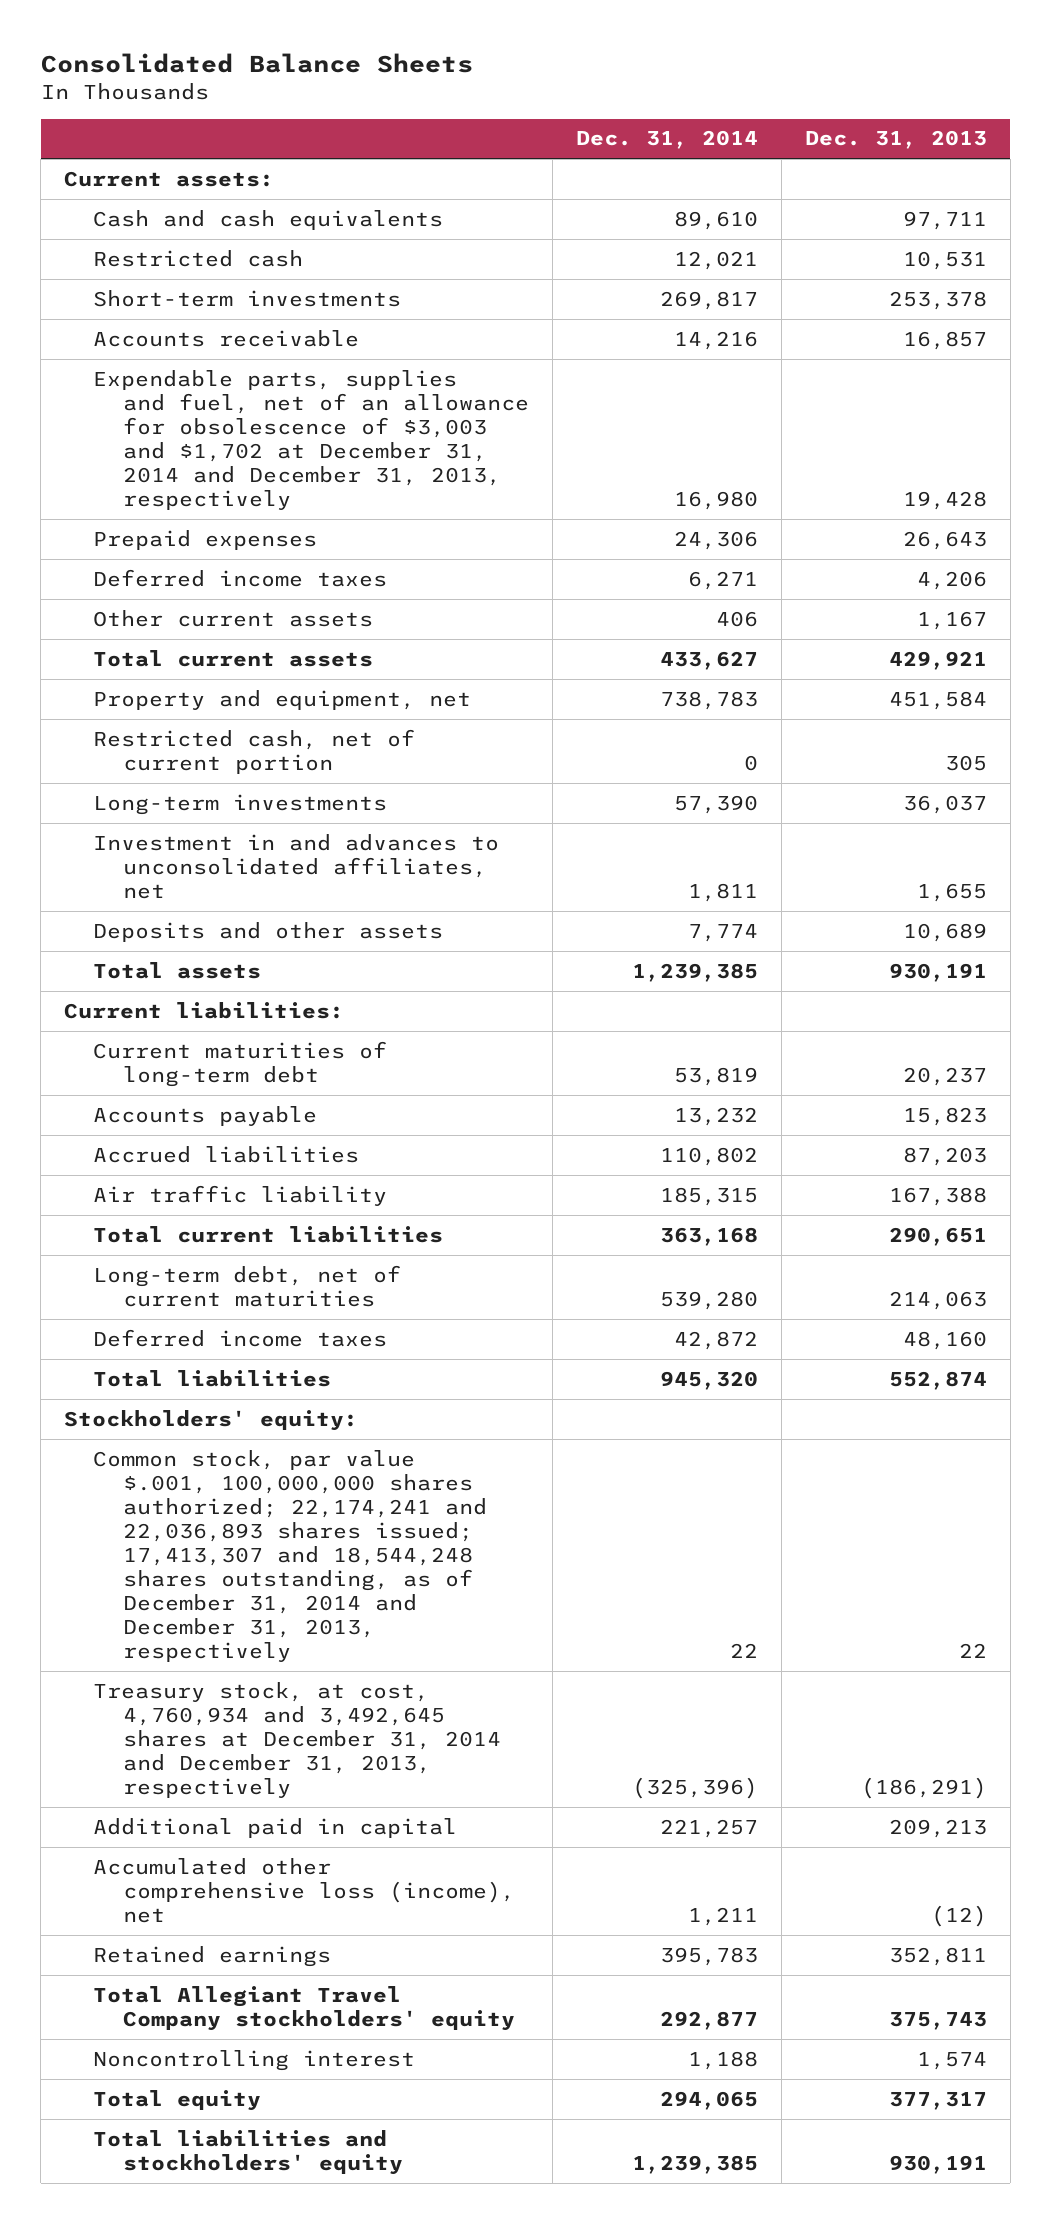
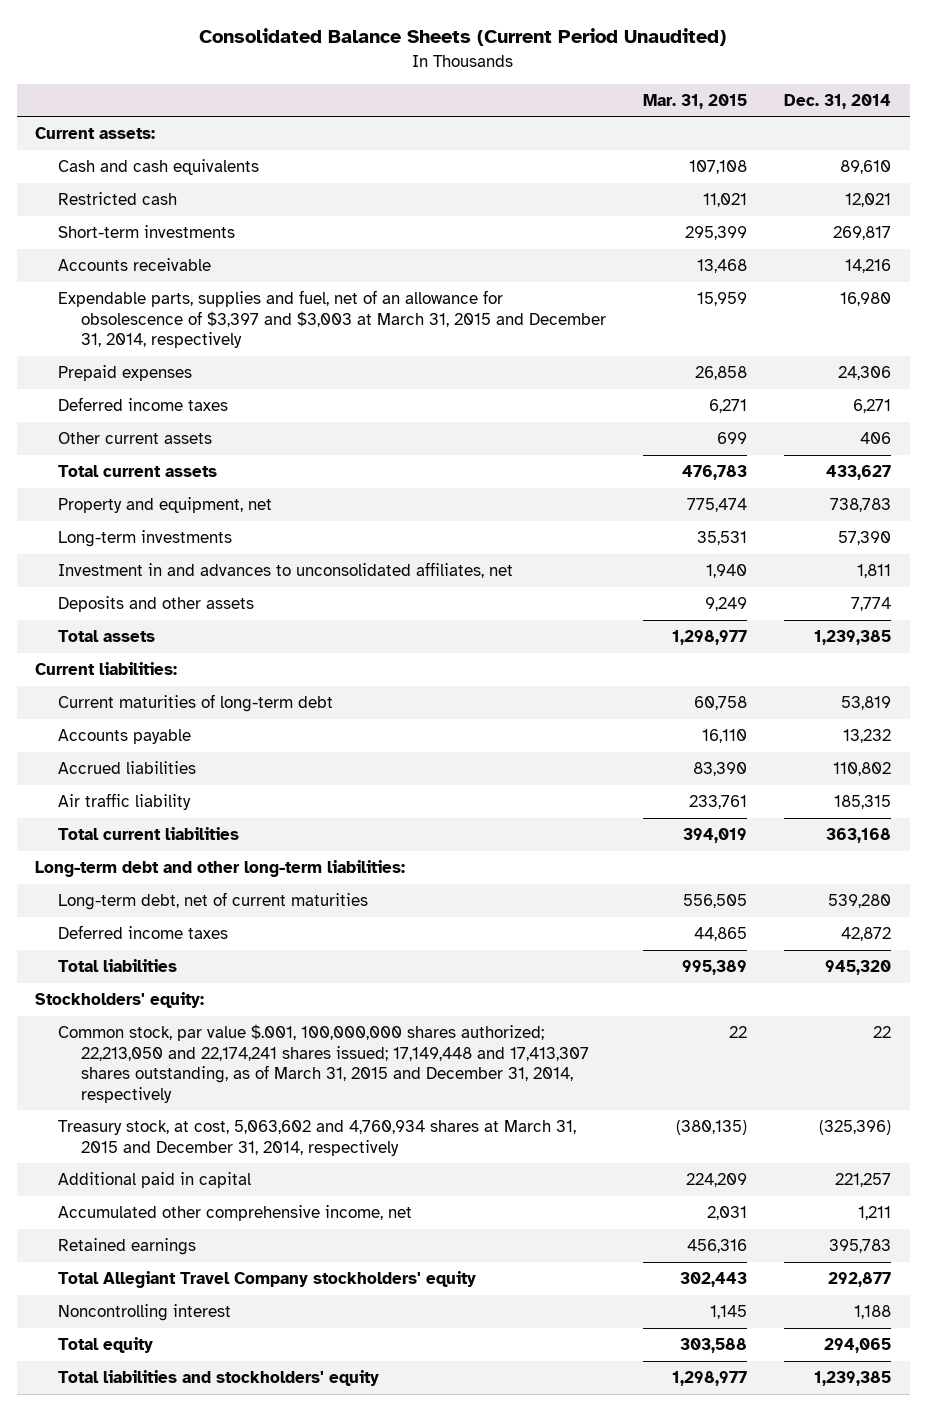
[40,52,473,73] Consolidated Balance Sheets -> [199,28,727,47] Consolidated Balance Sheets (Current Period Unaudited)
[804,130,987,150] Dec. 31, 2013 -> none
none -> [643,93,748,109] Mar. 31, 2015
[93,369,529,511] Expendable parts, supplies and fuel, net of an allowance for obsolescence of $3,003 and $1,702 at December 31, 2014 and December 31, 2013, respectively -> [58,290,607,349] Expendable parts, supplies and fuel, net of an allowance for obsolescence of $3,397 and $3,003 at March 31, 2015 and December 31, 2014, respectively
[93,728,416,774] Restricted cash, net of current portion -> none
none -> [35,860,406,878] Long-term debt and other long-term liabilities:
[93,1449,487,1663] Common stock, par value $.001, 100,000,000 shares authorized; 22,174,241 and 22,036,893 shares issued; 17,413,307 and 18,544,248 shares outstanding, as of December 31, 2014 and December 31, 2013, respectively -> [58,1024,590,1103] Common stock, par value $.001, 100,000,000 shares authorized; 22,213,050 and 22,174,241 shares issued; 17,149,448 and 17,413,307 shares outstanding, as of March 31, 2015 and December 31, 2014, respectively
[93,1681,501,1798] Treasury stock, at cost, 4,760,934 and 3,492,645 shares at December 31, 2014 and December 31, 2013, respectively -> [58,1120,577,1156] Treasury stock, at cost, 5,063,602 and 4,760,934 shares at March 31, 2015 and December 31, 2014, respectively
[93,1857,515,1923] Accumulated other comprehensive loss (income), net -> [58,1205,413,1222] Accumulated other comprehensive income, net

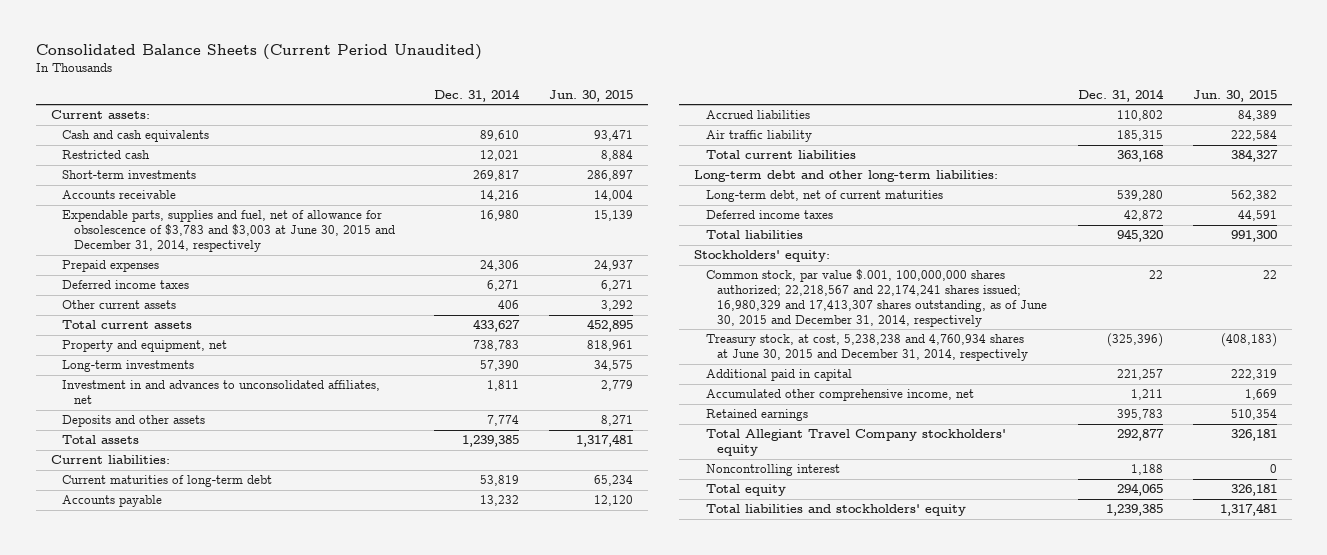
[643,93,748,109] Mar. 31, 2015 -> none
none -> [548,89,633,102] Jun. 30, 2015
[58,290,607,349] Expendable parts, supplies and fuel, net of an allowance for obsolescence of $3,397 and $3,003 at March 31, 2015 and December 31, 2014, respectively -> [62,210,395,252] Expendable parts, supplies and fuel, net of allowance for obsolescence of $3,783 and $3,003 at June 30, 2015 and December 31, 2014, respectively
[58,1024,590,1103] Common stock, par value $.001, 100,000,000 shares authorized; 22,213,050 and 22,174,241 shares issued; 17,149,448 and 17,413,307 shares outstanding, as of March 31, 2015 and December 31, 2014, respectively -> [705,269,1048,327] Common stock, par value $.001, 100,000,000 shares authorized; 22,218,567 and 22,174,241 shares issued; 16,980,329 and 17,413,307 shares outstanding, as of June 30, 2015 and December 31, 2014, respectively
[58,1120,577,1156] Treasury stock, at cost, 5,063,602 and 4,760,934 shares at March 31, 2015 and December 31, 2014, respectively -> [705,334,1029,362] Treasury stock, at cost, 5,238,238 and 4,760,934 shares at June 30, 2015 and December 31, 2014, respectively

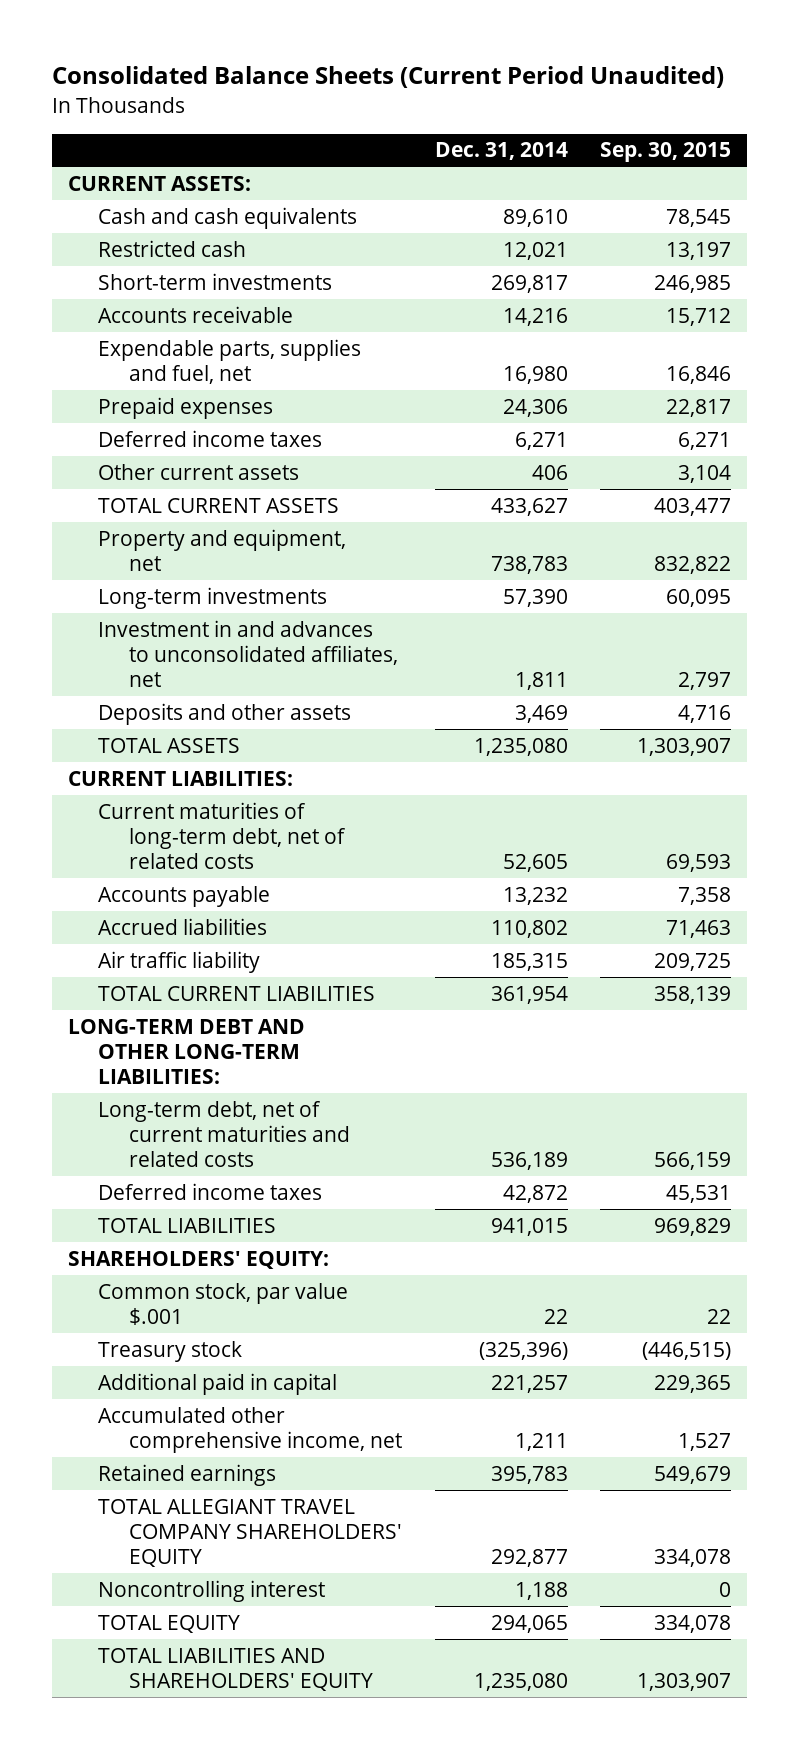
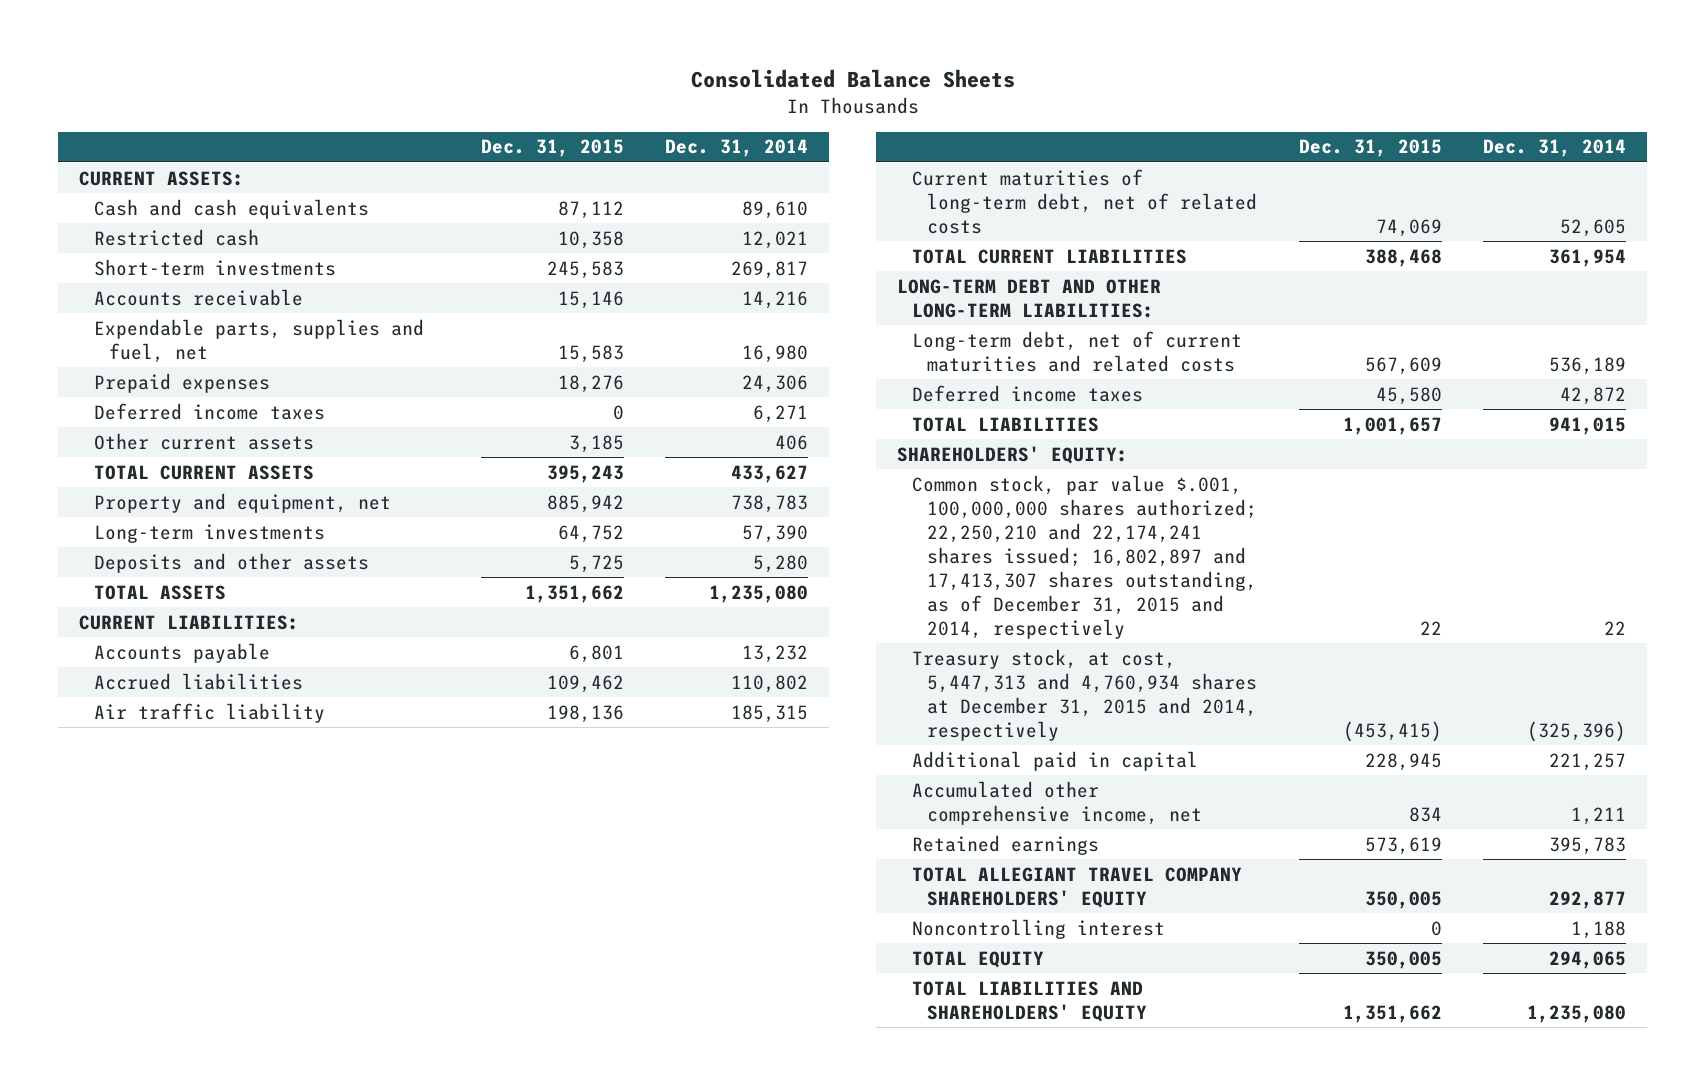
[51,66,724,89] Consolidated Balance Sheets (Current Period Unaudited) -> [690,69,1015,89] Consolidated Balance Sheets
[599,142,731,163] Sep. 30, 2015 -> none
none -> [480,139,624,158] Dec. 31, 2015
[98,619,399,688] Investment in and advances to unconsolidated affiliates, net -> none
[514,704,568,723] 3,469 -> [753,554,809,573] 5,280
[98,801,347,870] Current maturities of long-term debt, net of related costs -> [912,168,1258,234] Current maturities of long-term debt, net of related costs
[98,1282,349,1326] Common stock, par value $.001 -> [912,474,1258,639] Common stock, par value $.001, 100,000,000 shares authorized; 22,250,210 and 22,174,241 shares issued; 16,802,897 and 17,413,307 shares outstanding, as of December 31, 2015 and 2014, respectively
[98,1340,243,1362] Treasury stock -> [912,648,1258,741] Treasury stock, at cost, 5,447,313 and 4,760,934 shares at December 31, 2015 and 2014, respectively

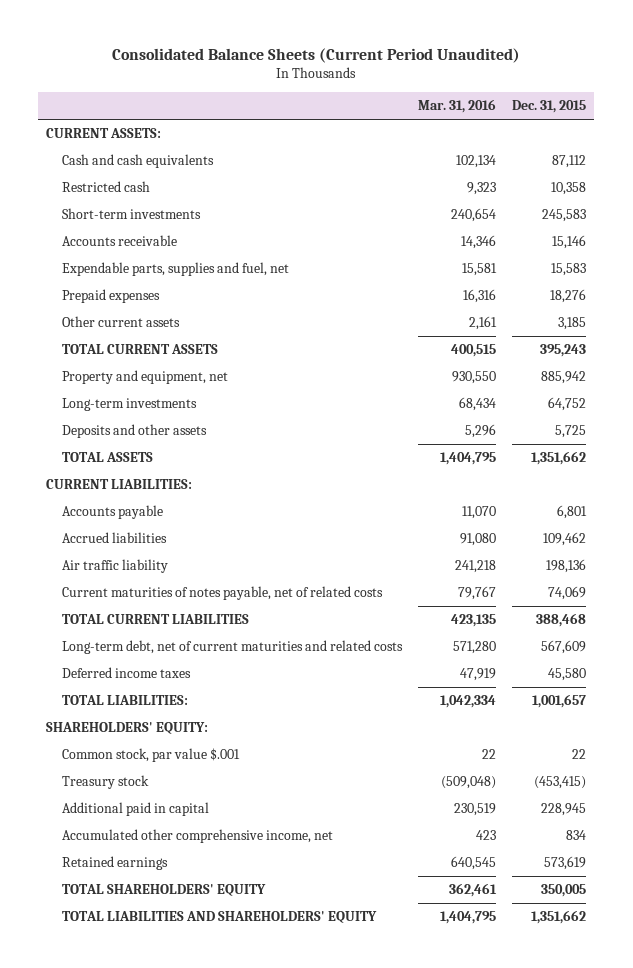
[690,69,1015,89] Consolidated Balance Sheets -> [112,47,521,63] Consolidated Balance Sheets (Current Period Unaudited)
[665,139,809,158] Dec. 31, 2014 -> none
none -> [418,99,497,114] Mar. 31, 2016
[93,402,325,420] Deferred income taxes -> none
[912,168,1258,234] Current maturities of long-term debt, net of related costs -> [62,586,384,601] Current maturities of notes payable, net of related costs
[896,278,1161,318] LONG-TERM DEBT AND OTHER LONG-TERM LIABILITIES: -> none
[912,416,1100,432] TOTAL LIABILITIES -> [62,695,189,706] TOTAL LIABILITIES:
[912,474,1258,639] Common stock, par value $.001, 100,000,000 shares authorized; 22,250,210 and 22,174,241 shares issued; 16,802,897 and 17,413,307 shares outstanding, as of December 31, 2015 and 2014, respectively -> [62,748,241,763] Common stock, par value $.001
[912,648,1258,741] Treasury stock, at cost, 5,447,313 and 4,760,934 shares at December 31, 2015 and 2014, respectively -> [62,775,150,790] Treasury stock
[912,918,1166,939] Noncontrolling interest -> none
[912,950,1045,968] TOTAL EQUITY -> none
[912,866,1243,908] TOTAL ALLEGIANT TRAVEL COMPANY SHAREHOLDERS' EQUITY -> [62,884,267,897] TOTAL SHAREHOLDERS' EQUITY

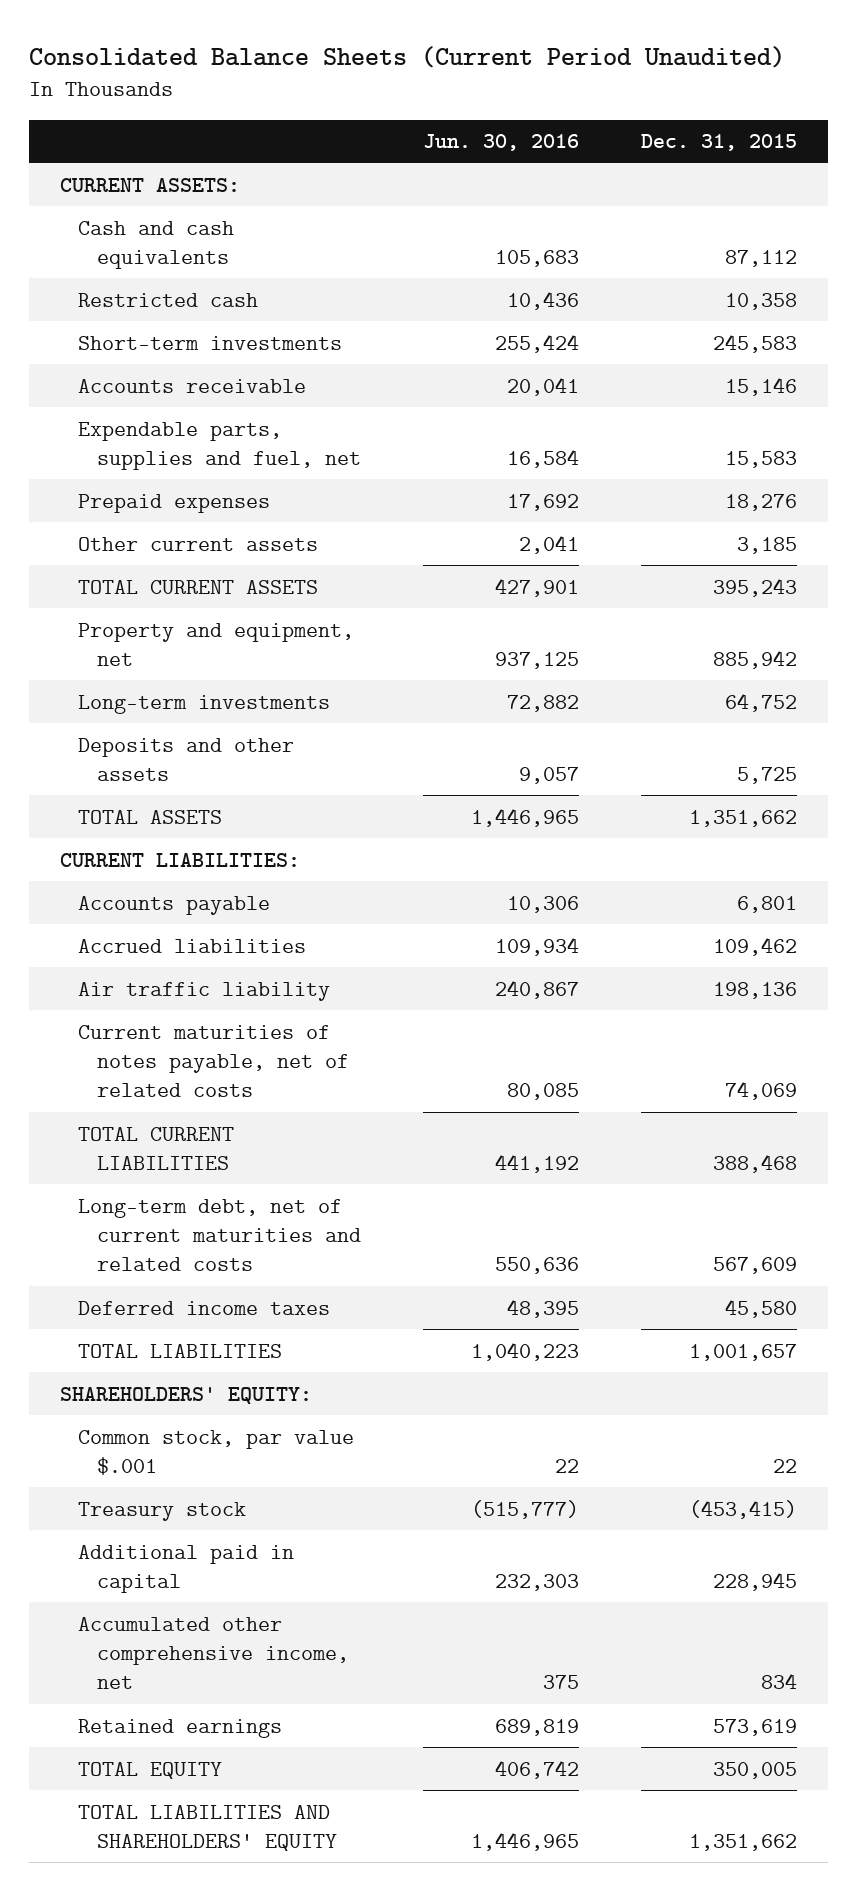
[418,99,497,114] Mar. 31, 2016 -> none
none -> [422,134,579,152] Jun. 30, 2016
[62,695,189,706] TOTAL LIABILITIES: -> [78,1343,283,1358] TOTAL LIABILITIES
[62,884,267,897] TOTAL SHAREHOLDERS' EQUITY -> [78,1761,223,1779] TOTAL EQUITY

